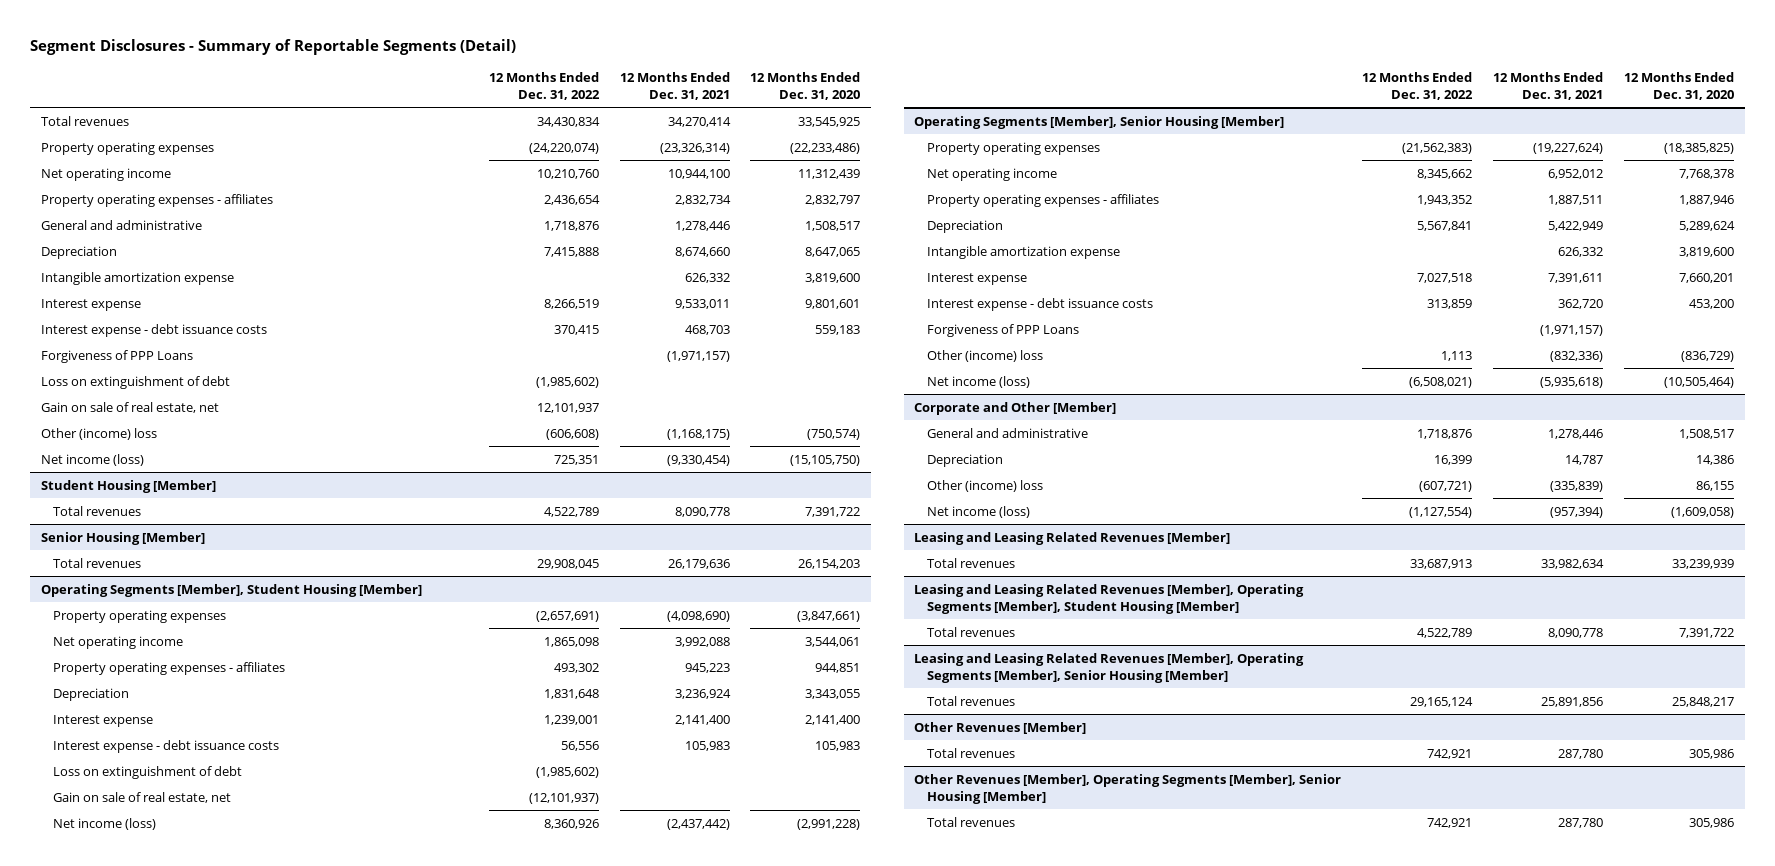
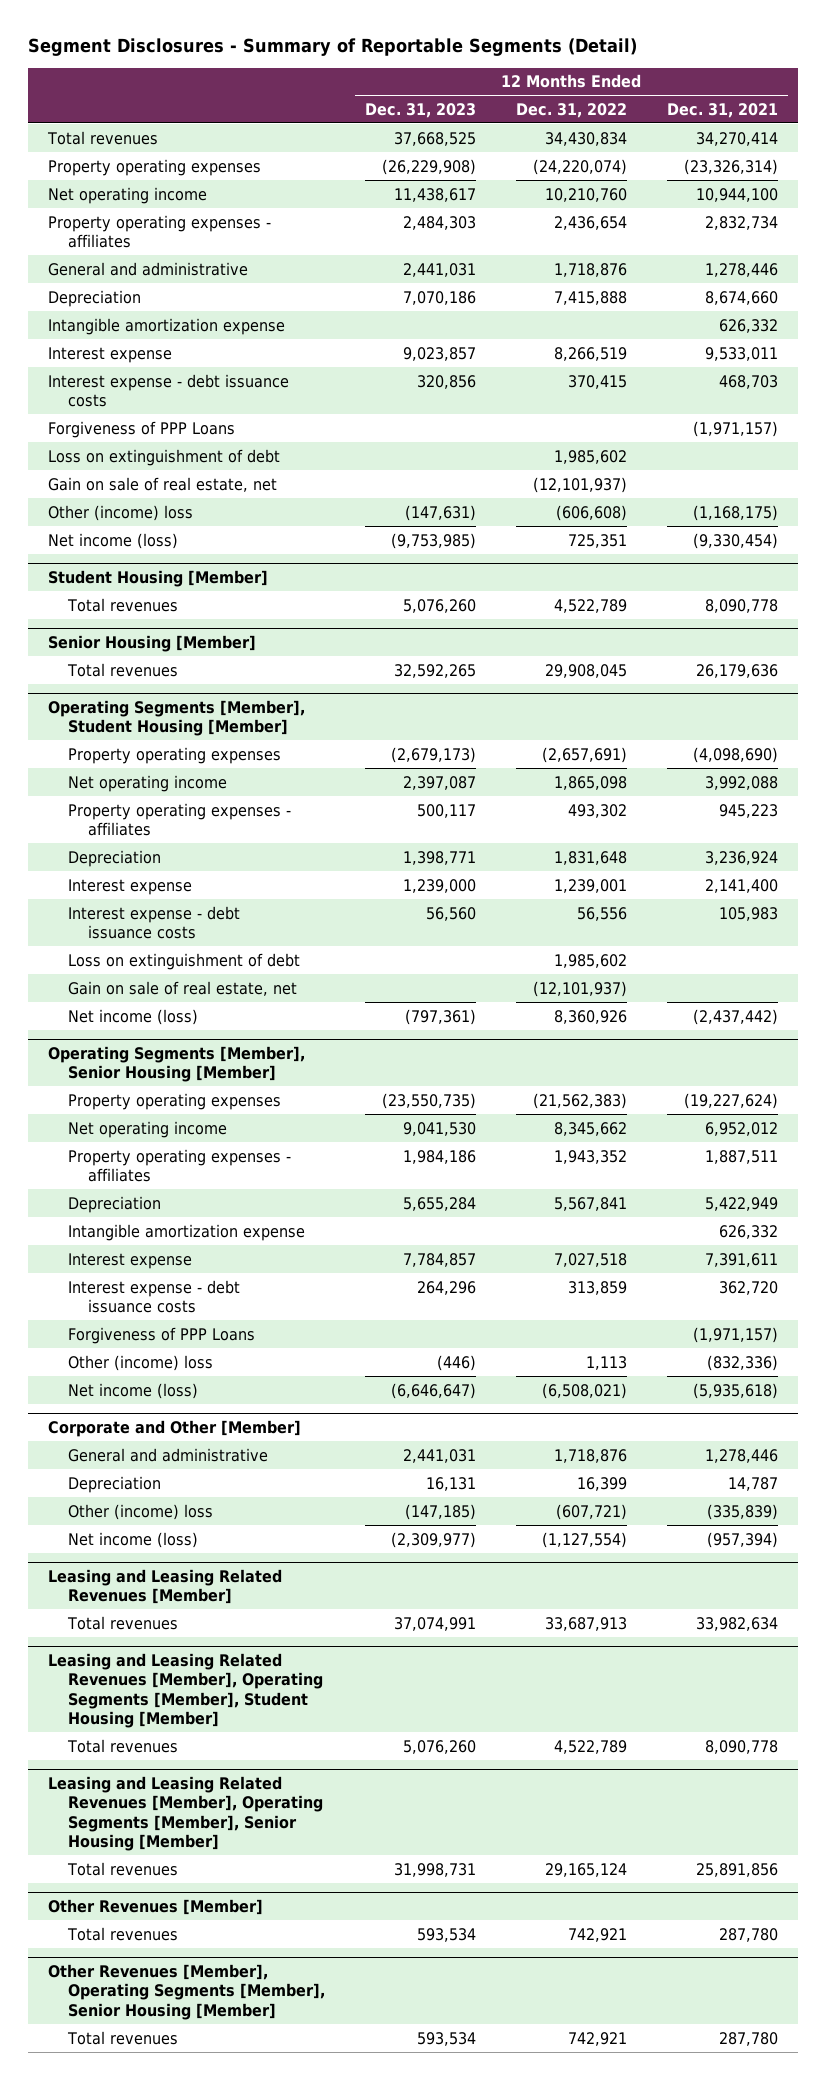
[750,71,861,100] 12 Months Ended Dec. 31, 2020 -> none
none -> [364,102,476,118] Dec. 31, 2023
[535,376,599,388] (1,985,602) -> [553,449,627,464] 1,985,602
[536,402,599,413] 12,101,937 -> [532,476,627,493] (12,101,937)
[535,766,599,778] (1,985,602) -> [553,953,627,968] 1,985,602

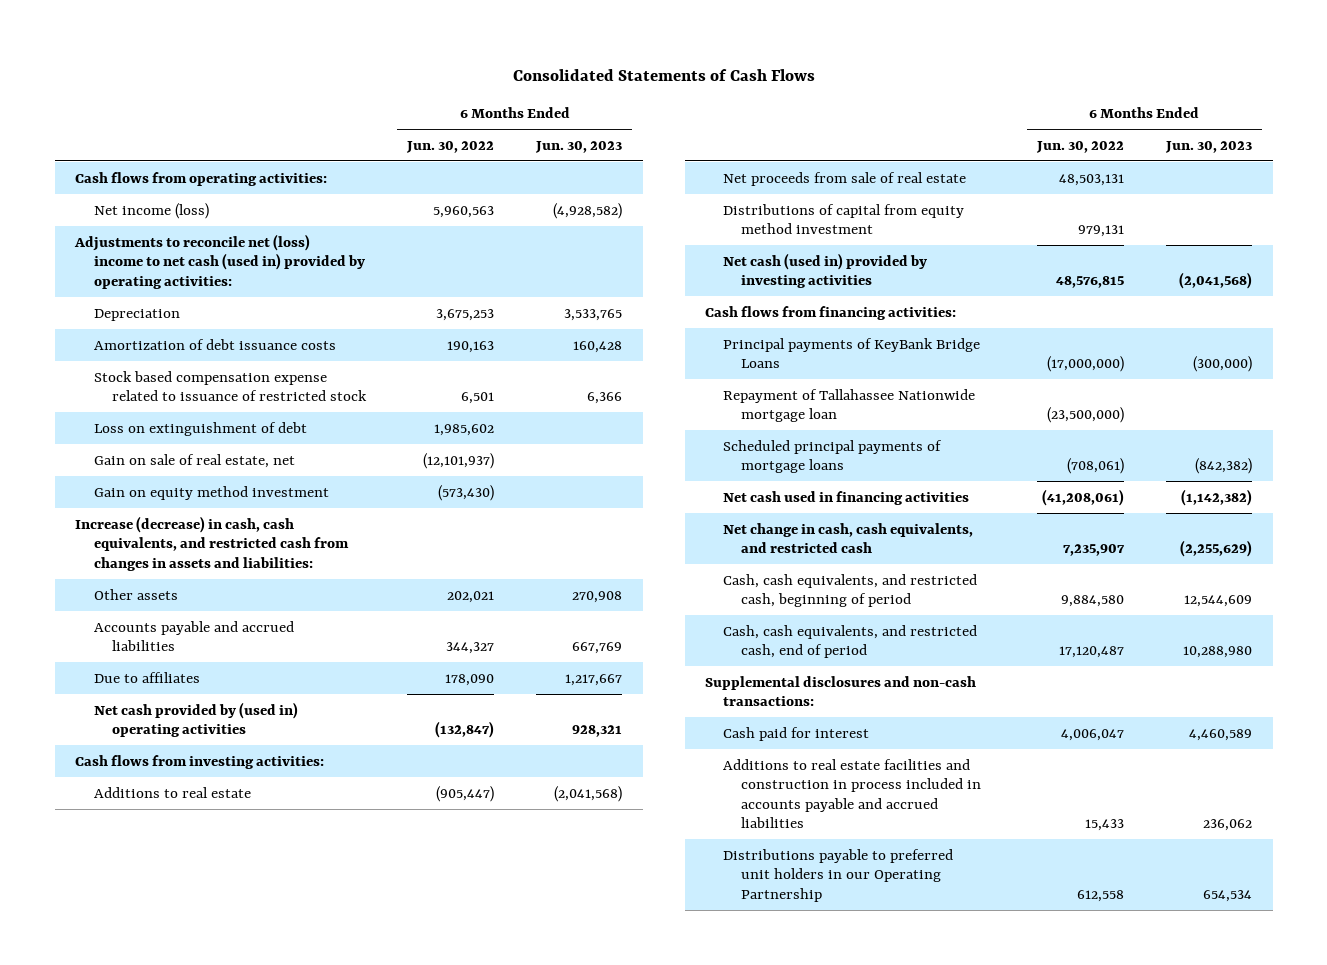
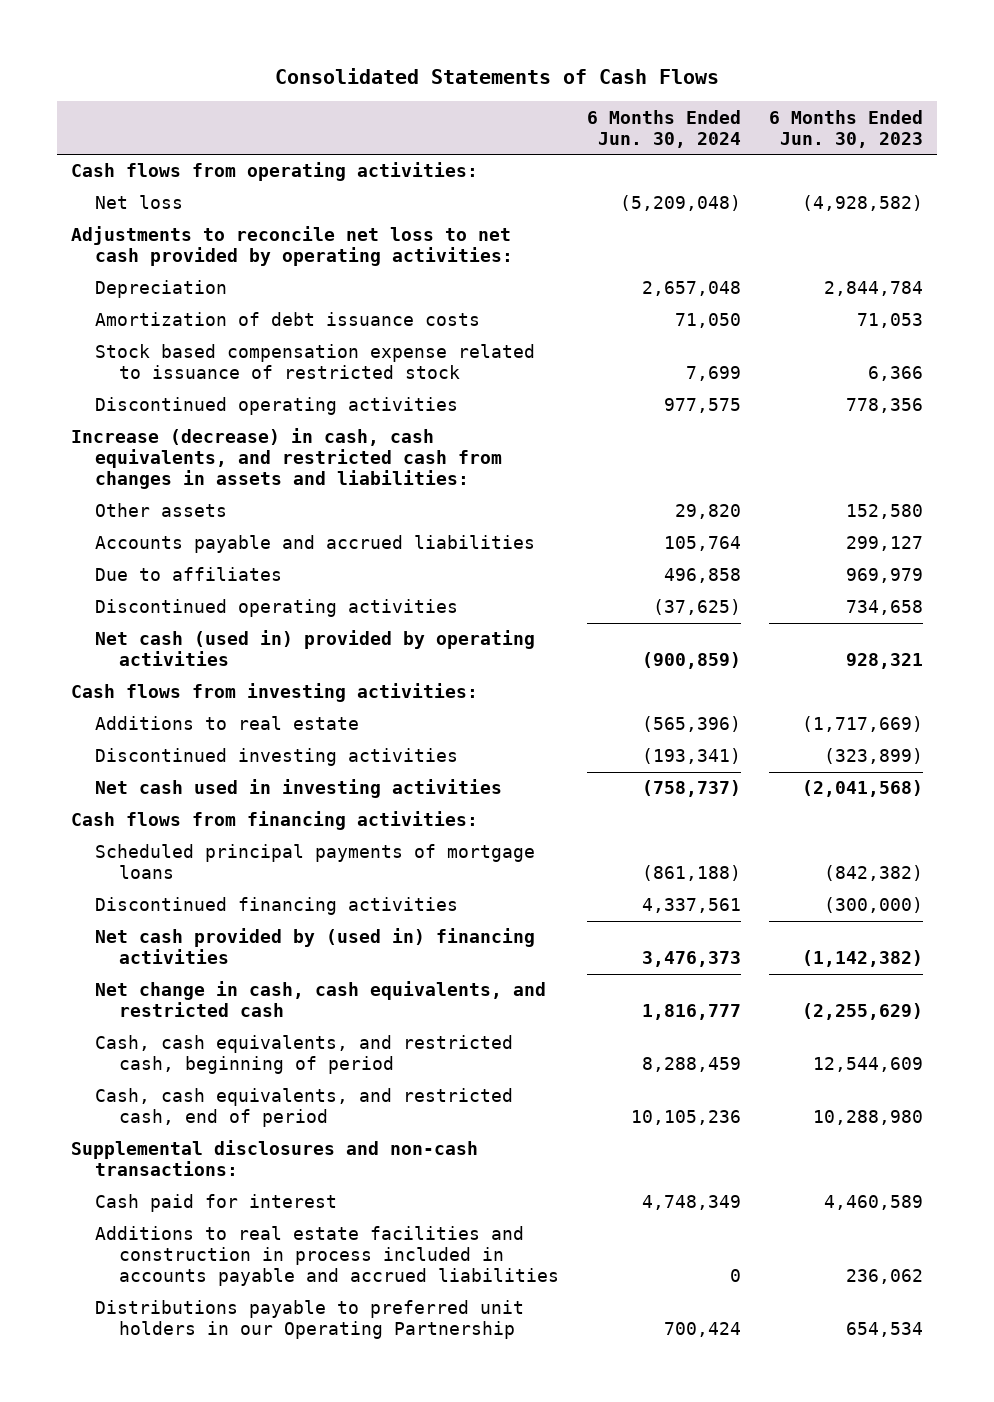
[406,140,495,153] Jun. 30, 2022 -> none
none -> [587,109,742,148] 6 Months Ended Jun. 30, 2024
[93,202,209,219] Net income (loss) -> [95,195,184,210] Net loss
[74,233,365,289] Adjustments to reconcile net (loss) income to net cash (used in) provided by operating activities: -> [71,226,514,267] Adjustments to reconcile net loss to net cash provided by operating activities:
[563,308,622,321] 3,533,765 -> [823,281,923,297] 2,844,784
[572,340,622,353] 160,428 -> [856,313,923,329] 71,053
[93,421,307,436] Loss on extinguishment of debt -> none
[93,453,295,468] Gain on sale of real estate, net -> none
[93,485,329,500] Gain on equity method investment -> none
none -> [95,397,459,416] Discontinued operating activities
[571,590,622,603] 270,908 -> [845,504,923,520] 152,580
[571,642,622,655] 667,769 -> [845,536,923,552] 299,127
[564,673,622,686] 1,217,667 -> [845,568,923,584] 969,979
none -> [95,599,459,618] Discontinued operating activities
[93,701,298,738] Net cash provided by (used in) operating activities -> [95,630,536,667] Net cash (used in) provided by operating activities
[723,171,967,186] Net proceeds from sale of real estate -> none
[723,203,965,235] Distributions of capital from equity method investment -> none
[553,785,622,802] (2,041,568) -> [801,716,923,733] (1,717,669)
none -> [95,748,459,767] Discontinued investing activities
[723,252,928,289] Net cash (used in) provided by investing activities -> [95,779,503,799] Net cash used in investing activities
[723,337,981,369] Principal payments of KeyBank Bridge Loans -> none
[723,388,976,423] Repayment of Tallahassee Nationwide mortgage loan -> none
none -> [95,897,459,916] Discontinued financing activities
[723,490,970,505] Net cash used in financing activities -> [95,928,536,965] Net cash provided by (used in) financing activities

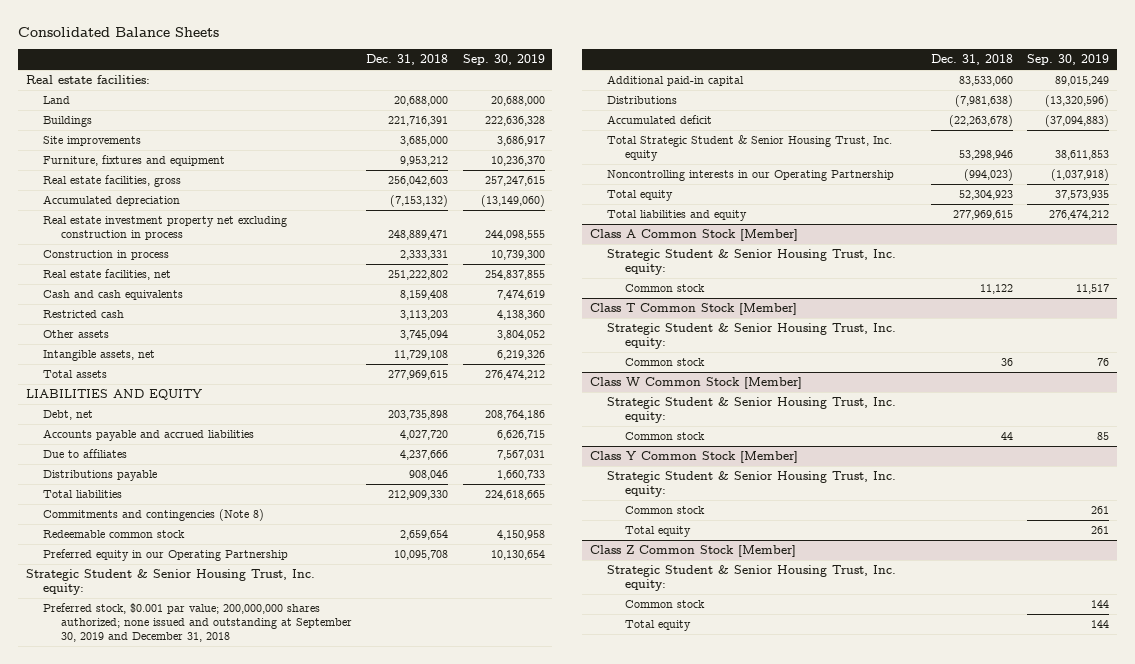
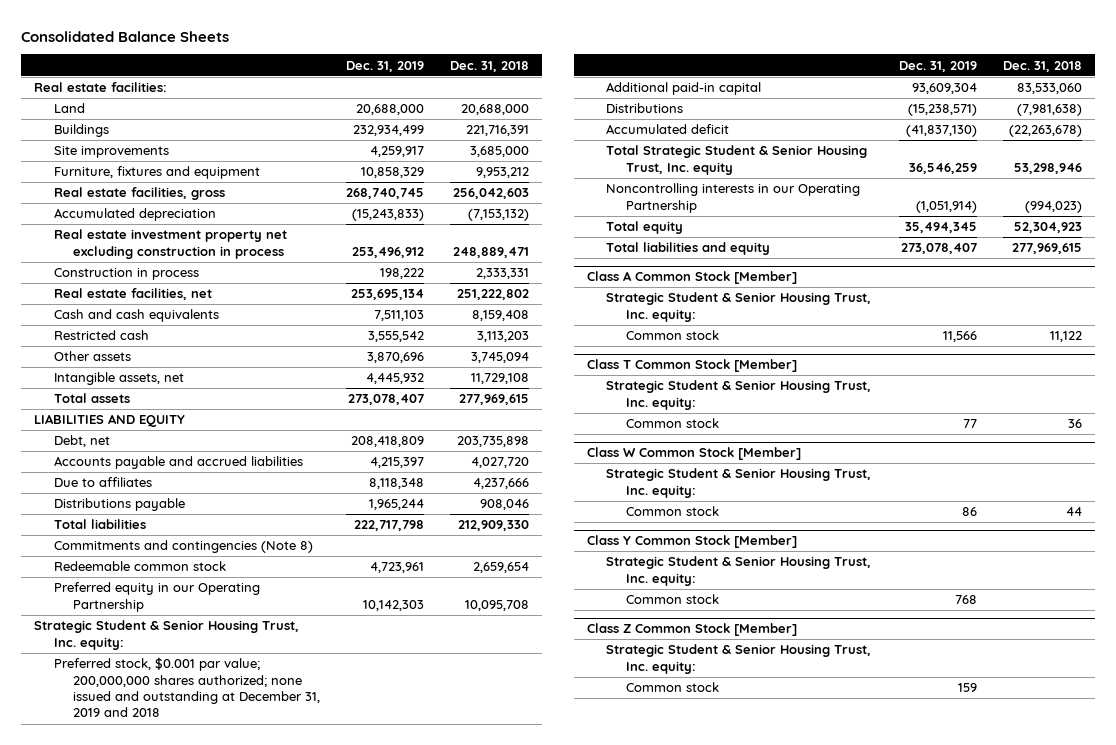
[463,54,546,66] Sep. 30, 2019 -> none
none -> [345,60,424,72] Dec. 31, 2019
[43,603,352,643] Preferred stock, $0.001 par value; 200,000,000 shares authorized; none issued and outstanding at September 30, 2019 and December 31, 2018 -> [53,657,320,718] Preferred stock, $0.001 par value; 200,000,000 shares authorized; none issued and outstanding at December 31, 2019 and 2018
[624,526,691,538] Total equity -> none
[624,620,691,632] Total equity -> none

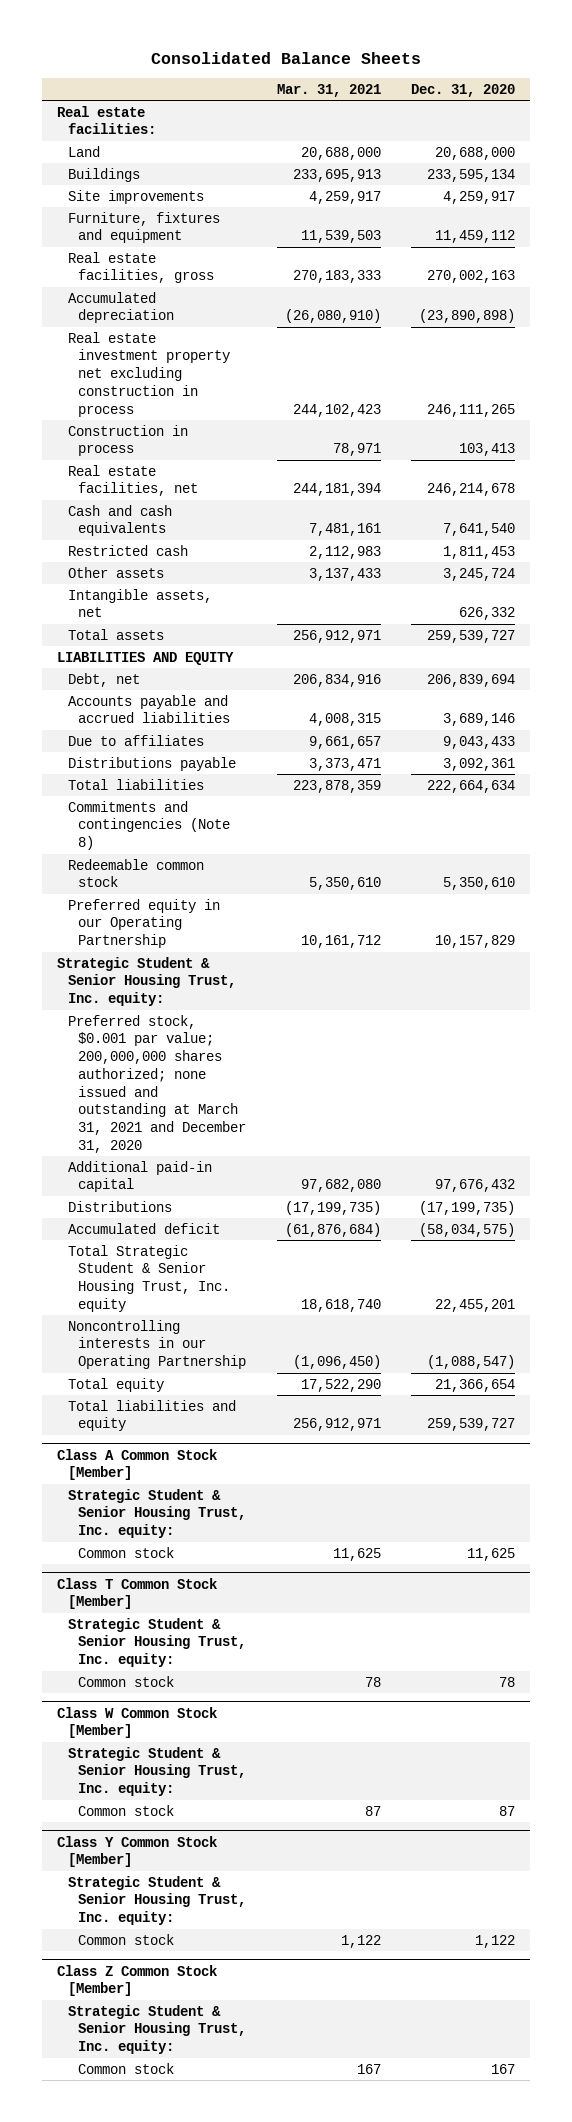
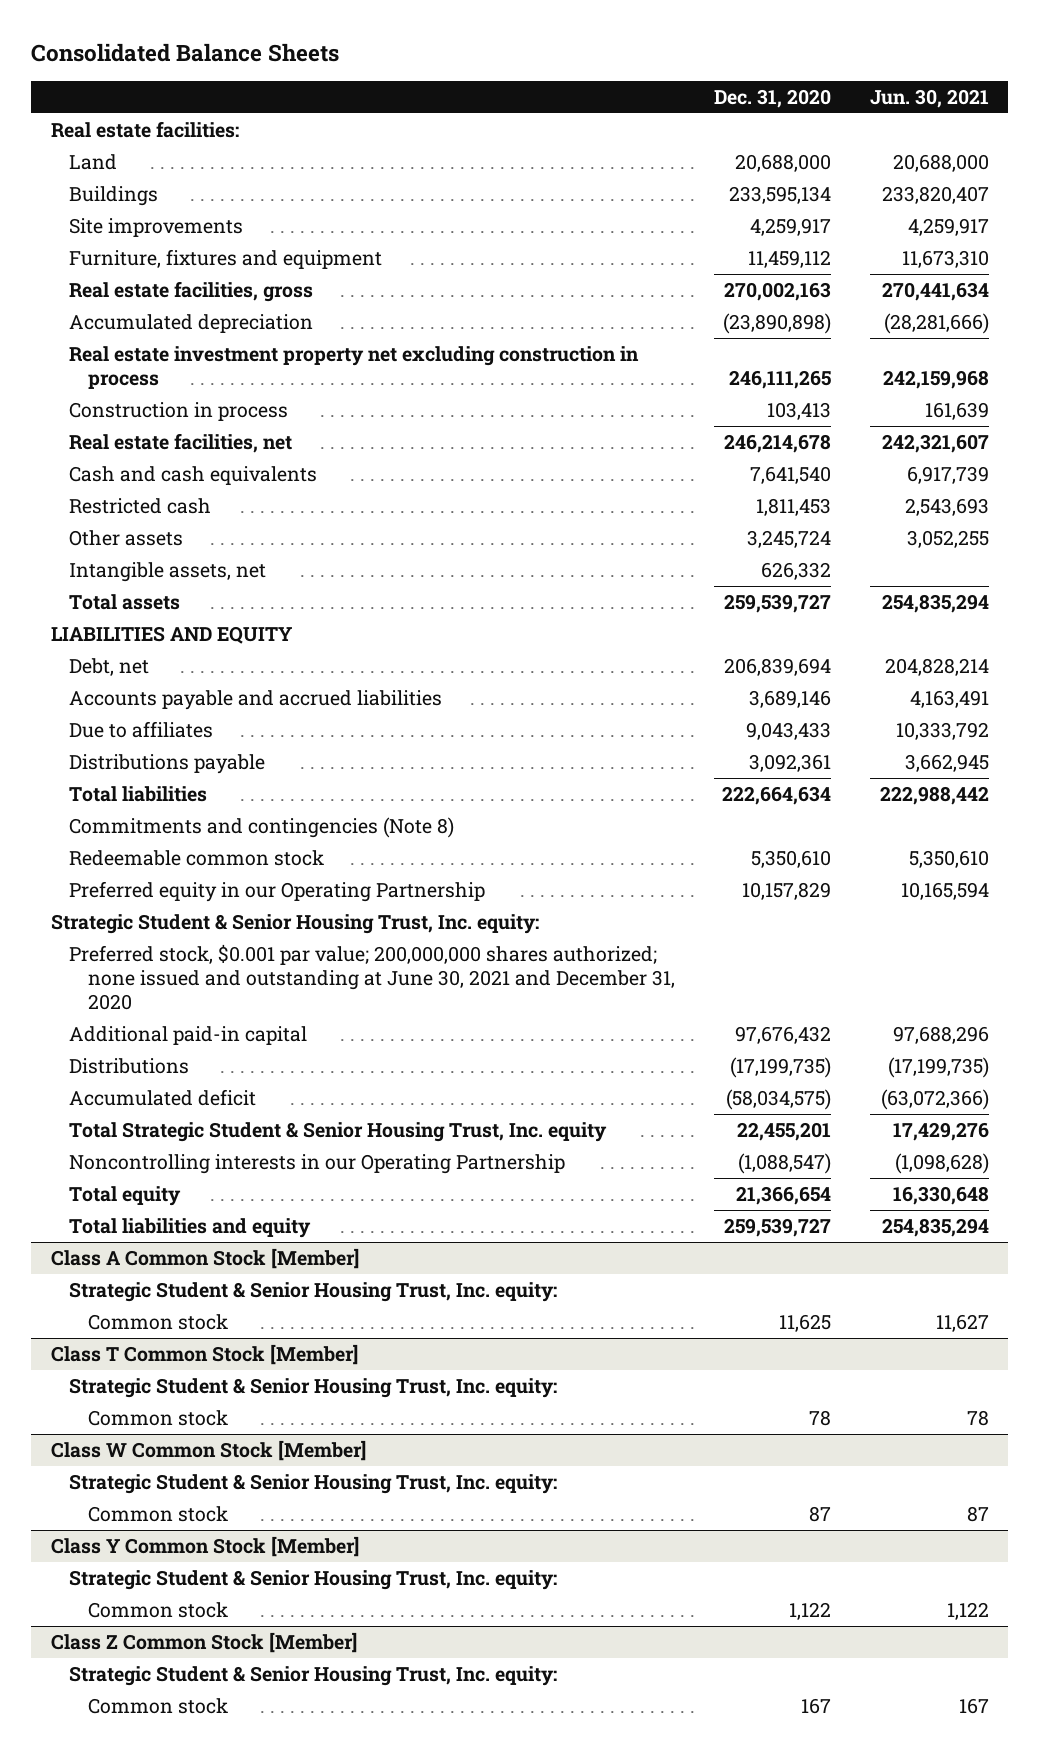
[276,84,381,98] Mar. 31, 2021 -> none
none -> [869,88,989,108] Jun. 30, 2021
[67,1014,247,1153] Preferred stock, $0.001 par value; 200,000,000 shares authorized; none issued and outstanding at March 31, 2021 and December 31, 2020 -> [69,943,676,1010] Preferred stock, $0.001 par value; 200,000,000 shares authorized; none issued and outstanding at June 30, 2021 and December 31, 2020

